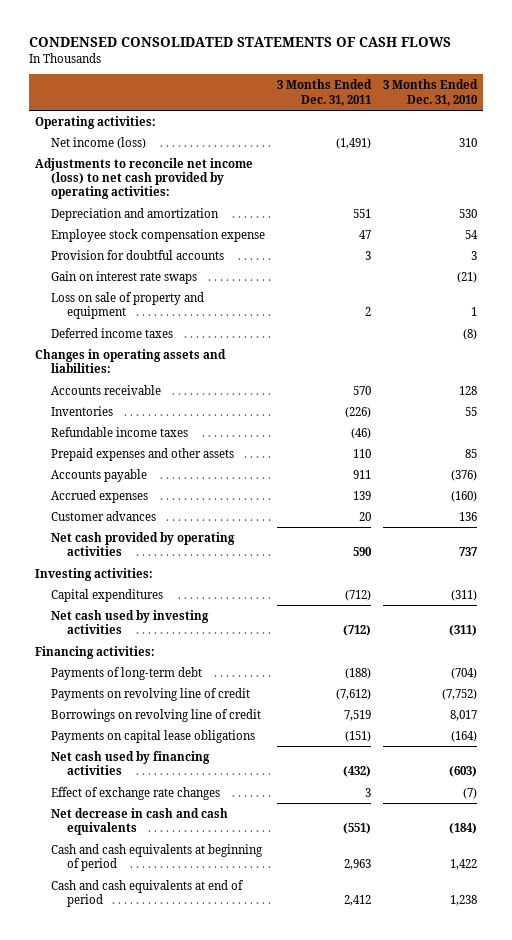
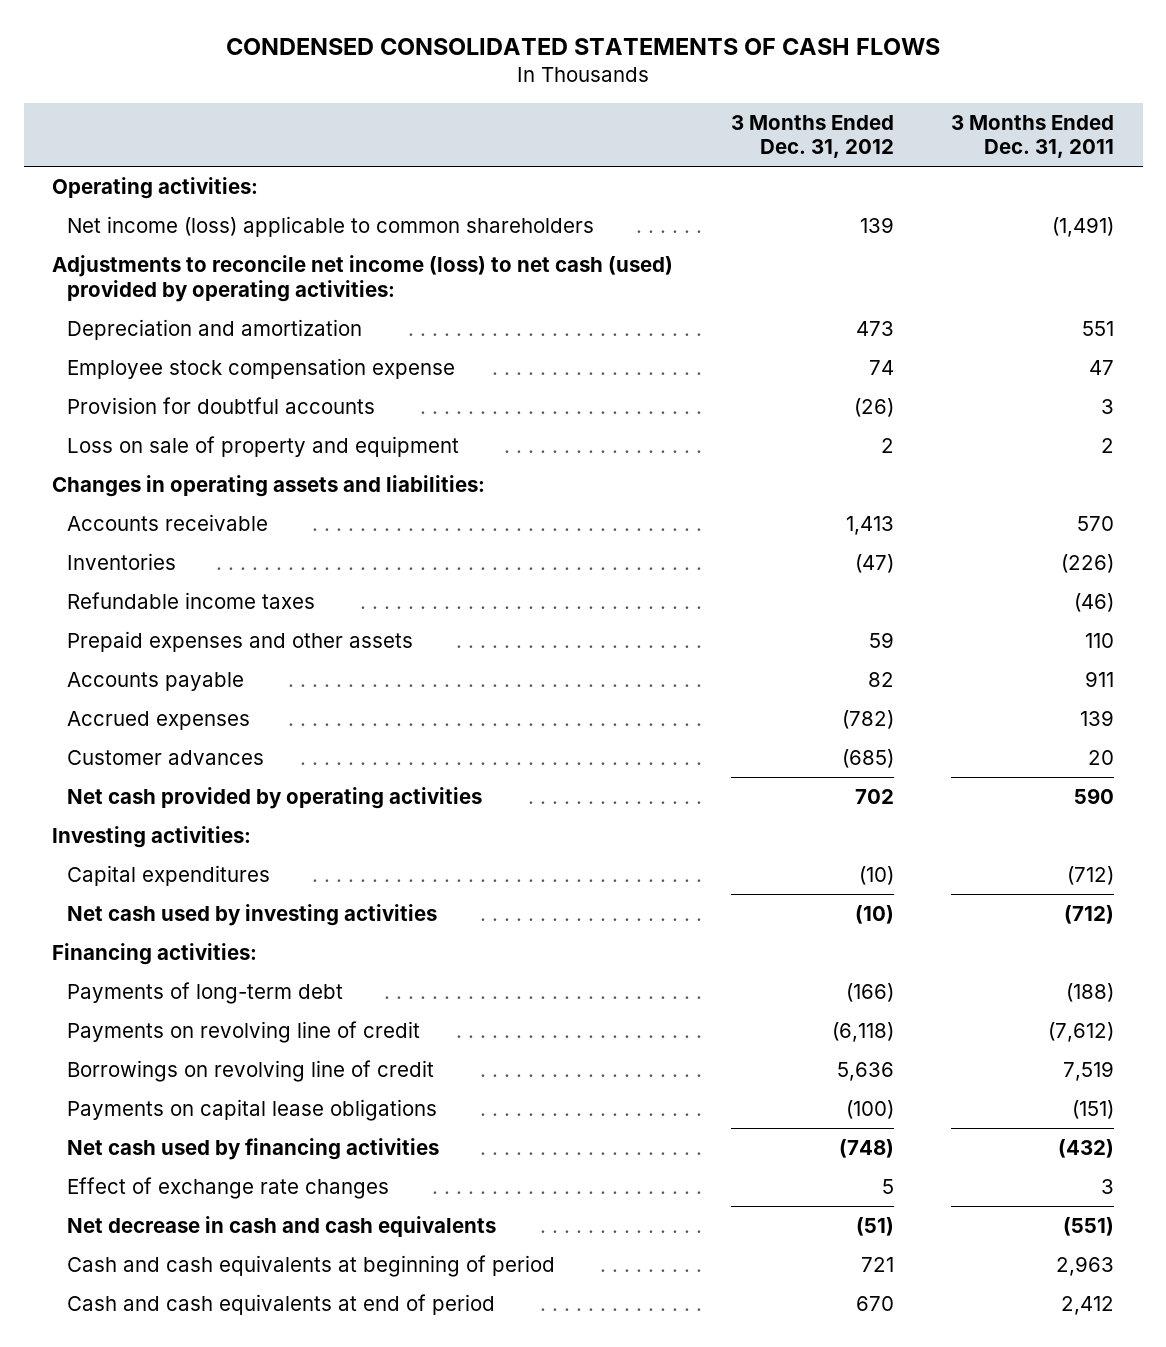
[383,79,479,106] 3 Months Ended Dec. 31, 2010 -> none
none -> [730,114,894,159] 3 Months Ended Dec. 31, 2012
[51,136,147,149] Net income (loss) -> [66,215,594,237] Net income (loss) applicable to common shareholders
[35,157,254,200] Adjustments to reconcile net income (loss) to net cash provided by operating activities: -> [52,254,674,302] Adjustments to reconcile net income (loss) to net cash (used) provided by operating activities:
[51,270,198,284] Gain on interest rate swaps -> none
[51,327,174,338] Deferred income taxes -> none

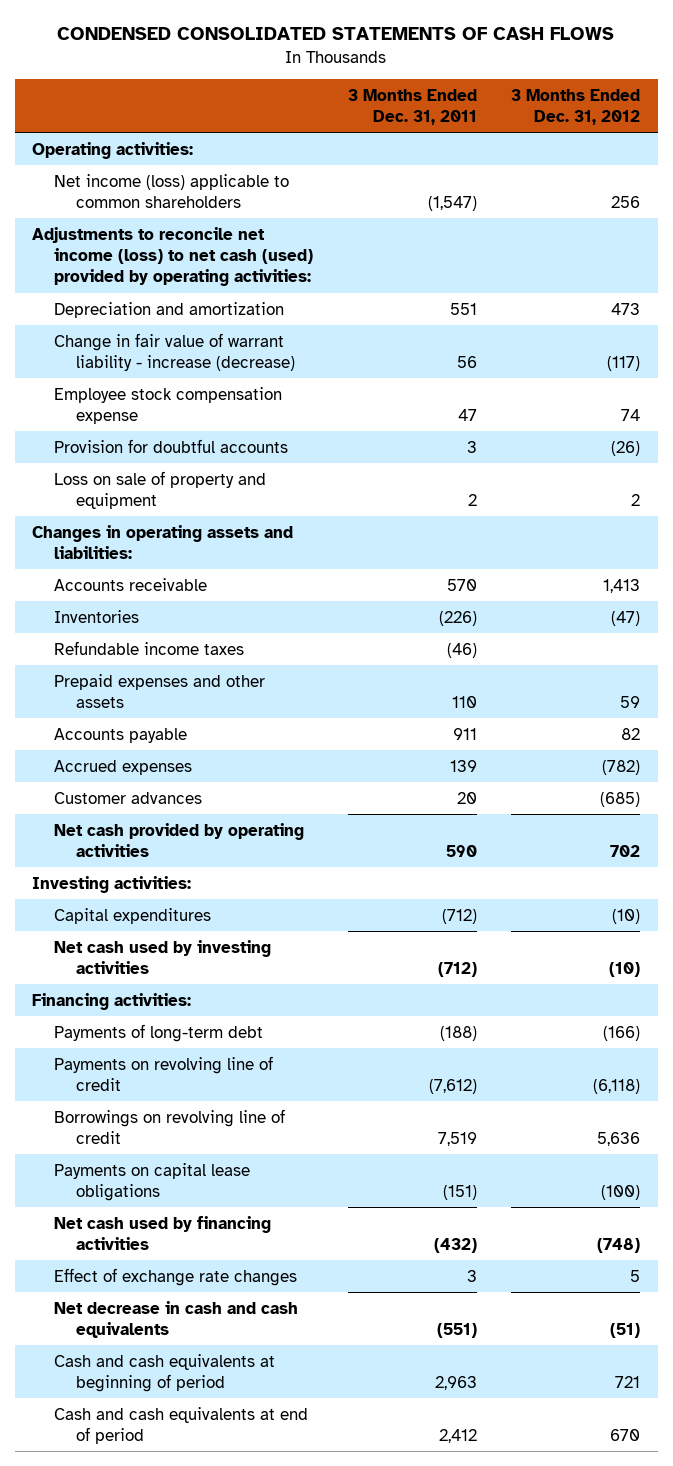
[859,216,894,233] 139 -> [611,195,641,208] 256
[1051,216,1114,237] (1,491) -> [427,195,477,211] (1,547)
none -> [53,332,295,371] Change in fair value of warrant liability - increase (decrease)

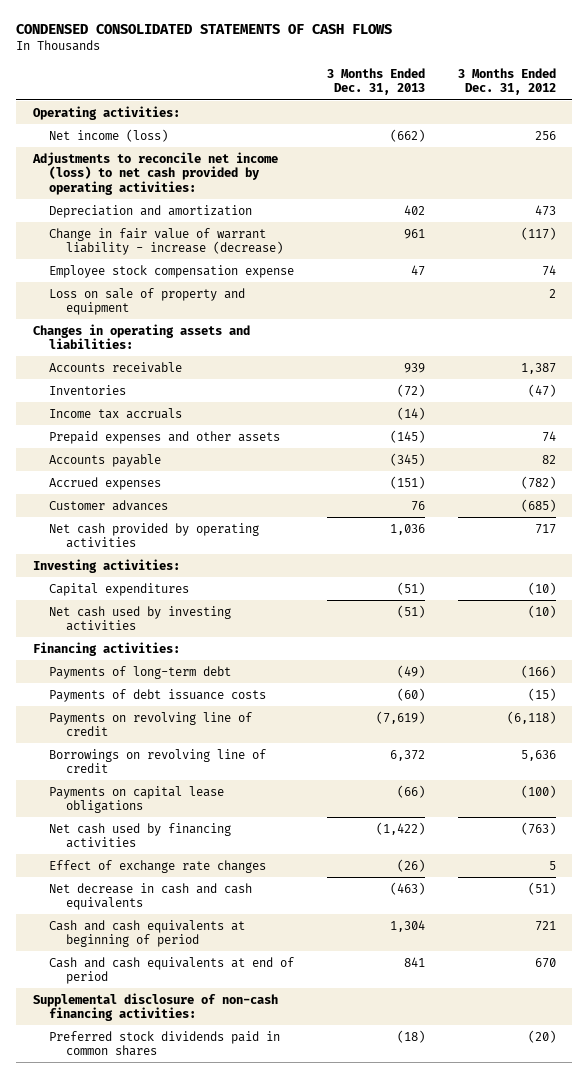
[347,88,477,126] 3 Months Ended Dec. 31, 2011 -> none
none -> [327,67,426,96] 3 Months Ended Dec. 31, 2013
[53,173,289,208] Net income (loss) applicable to common shareholders -> [49,128,169,142] Net income (loss)
[32,226,313,287] Adjustments to reconcile net income (loss) to net cash (used) provided by operating activities: -> [31,151,278,195] Adjustments to reconcile net income (loss) to net cash provided by operating activities:
[53,438,288,453] Provision for doubtful accounts -> none
[603,578,641,593] 1,413 -> [520,362,556,374] 1,387
[53,640,244,655] Refundable income taxes -> [49,407,183,419] Income tax accruals
[620,695,641,708] 59 -> [541,430,556,442] 74
[610,844,641,857] 702 -> [534,523,556,534] 717
none -> [49,688,267,702] Payments of debt issuance costs
[597,1237,641,1253] (748) -> [520,821,556,835] (763)
none -> [32,992,278,1022] Supplemental disclosure of non-cash financing activities:
none -> [49,1030,281,1057] Preferred stock dividends paid in common shares

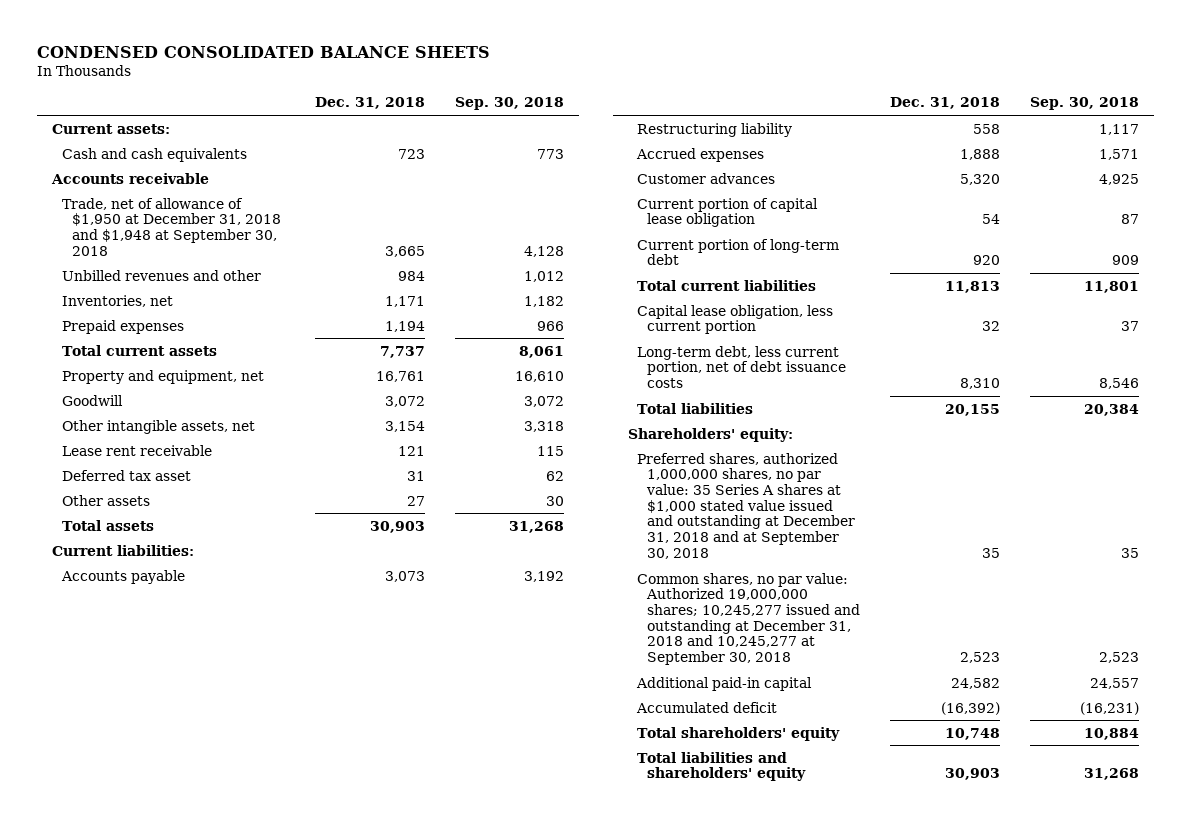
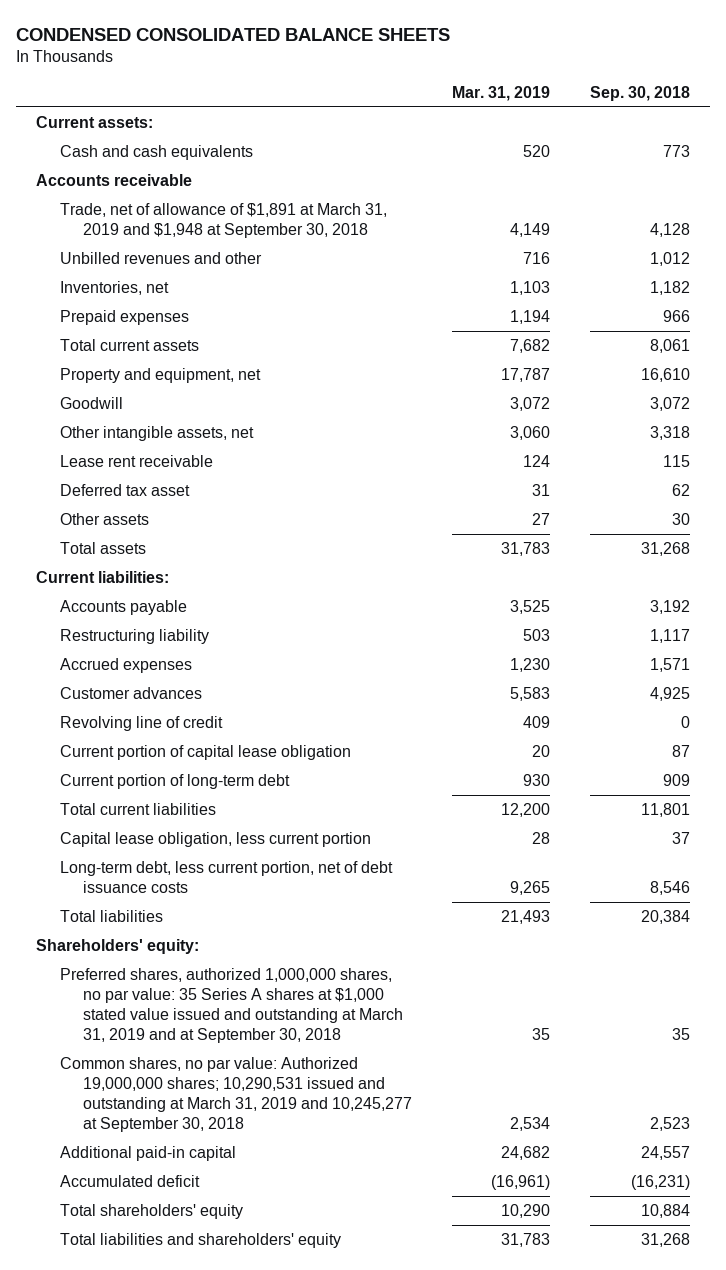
[314,97,425,110] Dec. 31, 2018 -> none
none -> [452,85,551,101] Mar. 31, 2019
[62,197,281,256] Trade, net of allowance of $1,950 at December 31, 2018 and $1,948 at September 30, 2018 -> [59,202,387,238] Trade, net of allowance of $1,891 at March 31, 2019 and $1,948 at September 30, 2018
none -> [59,715,223,731] Revolving line of credit
[637,452,856,559] Preferred shares, authorized 1,000,000 shares, no par value: 35 Series A shares at $1,000 stated value issued and outstanding at December 31, 2018 and at September 30, 2018 -> [59,967,404,1043] Preferred shares, authorized 1,000,000 shares, no par value: 35 Series A shares at $1,000 stated value issued and outstanding at March 31, 2019 and at September 30, 2018
[637,572,861,666] Common shares, no par value: Authorized 19,000,000 shares; 10,245,277 issued and outstanding at December 31, 2018 and 10,245,277 at September 30, 2018 -> [59,1056,413,1132] Common shares, no par value: Authorized 19,000,000 shares; 10,290,531 issued and outstanding at March 31, 2019 and 10,245,277 at September 30, 2018

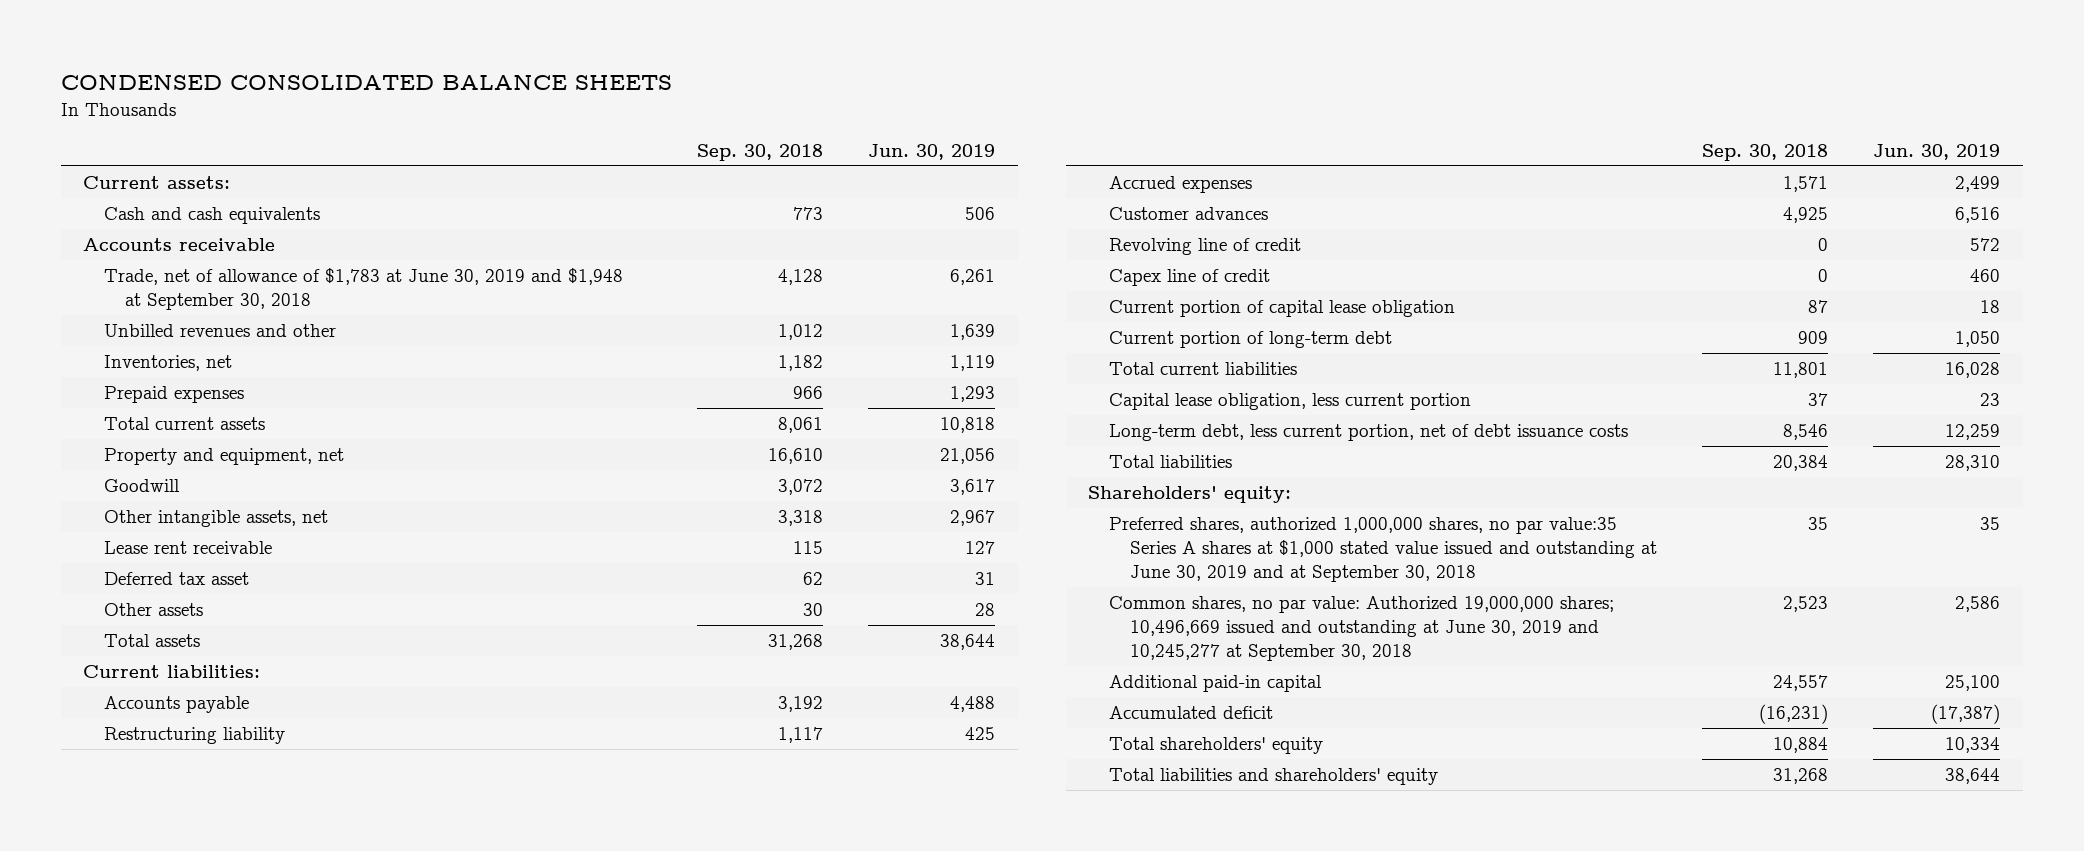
[452,85,551,101] Mar. 31, 2019 -> none
none -> [868,143,996,160] Jun. 30, 2019
[59,202,387,238] Trade, net of allowance of $1,891 at March 31, 2019 and $1,948 at September 30, 2018 -> [104,267,624,311] Trade, net of allowance of $1,783 at June 30, 2019 and $1,948 at September 30, 2018
none -> [1108,268,1270,286] Capex line of credit
[59,967,404,1043] Preferred shares, authorized 1,000,000 shares, no par value: 35 Series A shares at $1,000 stated value issued and outstanding at March 31, 2019 and at September 30, 2018 -> [1108,516,1657,583] Preferred shares, authorized 1,000,000 shares, no par value:35 Series A shares at $1,000 stated value issued and outstanding at June 30, 2019 and at September 30, 2018
[59,1056,413,1132] Common shares, no par value: Authorized 19,000,000 shares; 10,290,531 issued and outstanding at March 31, 2019 and 10,245,277 at September 30, 2018 -> [1108,595,1614,662] Common shares, no par value: Authorized 19,000,000 shares; 10,496,669 issued and outstanding at June 30, 2019 and 10,245,277 at September 30, 2018

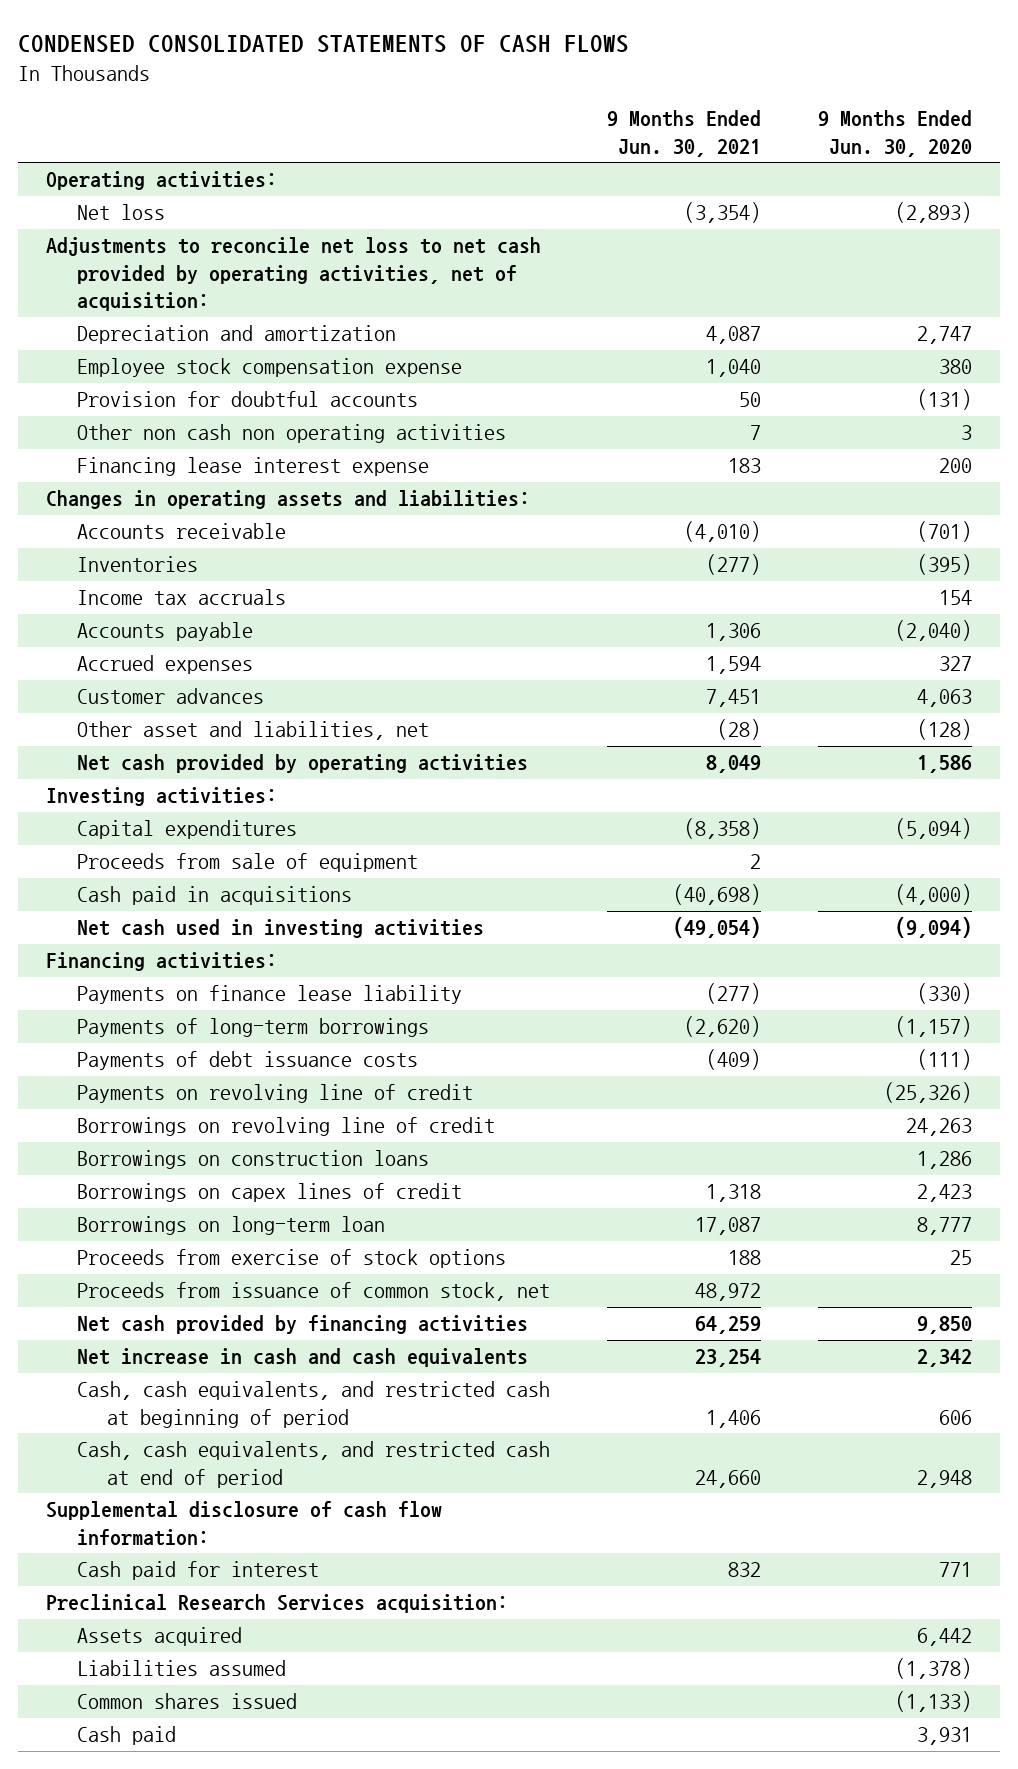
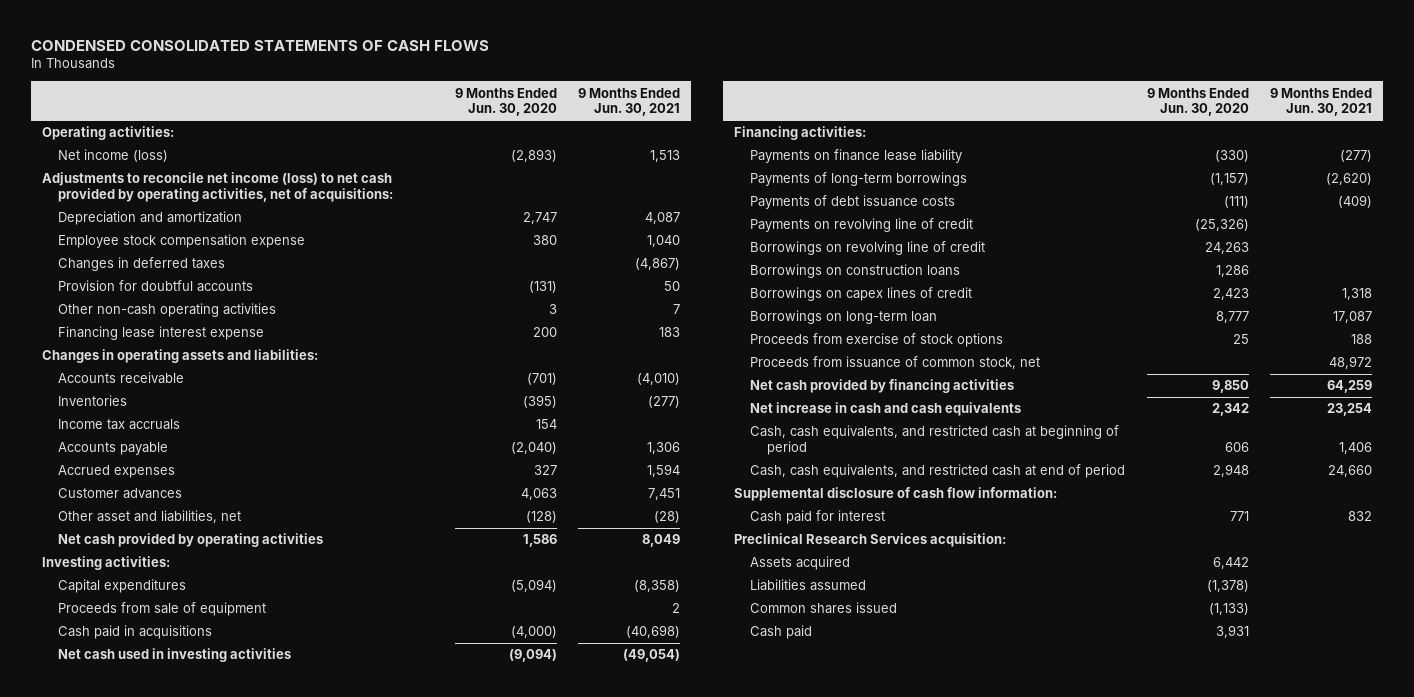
[76,204,165,221] Net loss -> [58,149,169,163] Net income (loss)
[683,202,761,224] (3,354) -> [650,150,681,163] 1,513
[46,237,542,312] Adjustments to reconcile net loss to net cash provided by operating activities, net of acquisition: -> [41,172,394,202] Adjustments to reconcile net income (loss) to net cash provided by operating activities, net of acquisitions:
none -> [58,257,226,272] Changes in deferred taxes
[76,424,506,444] Other non cash non operating activities -> [58,303,277,318] Other non-cash operating activities

